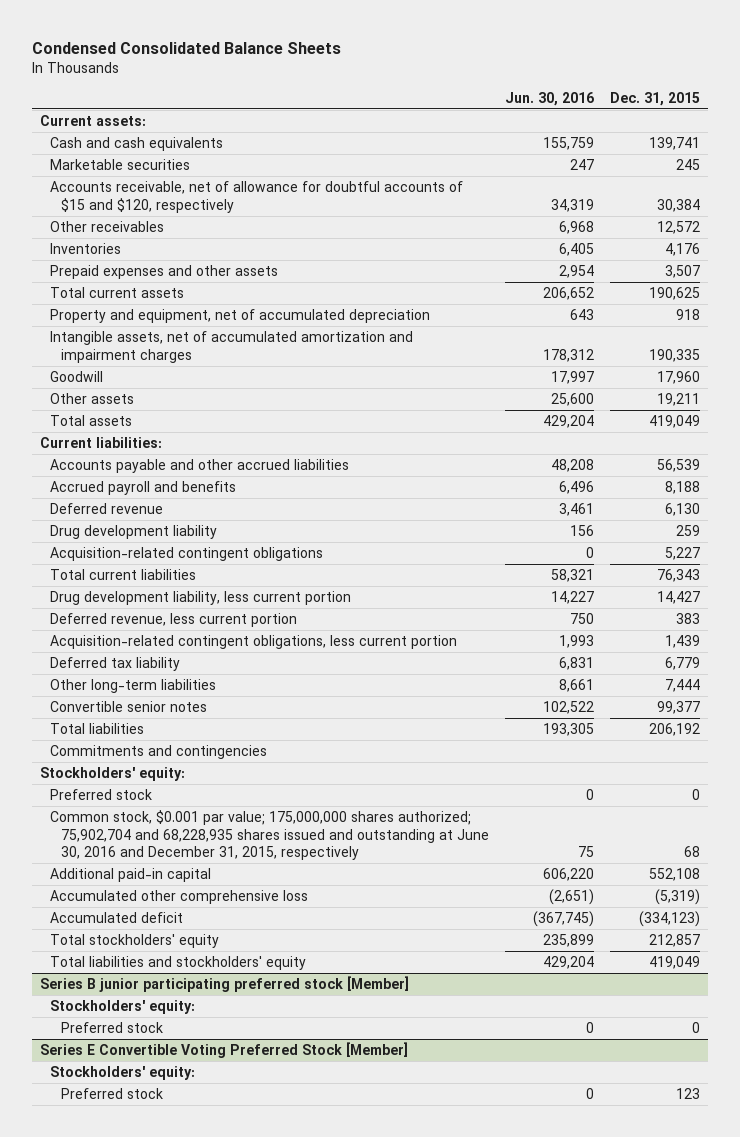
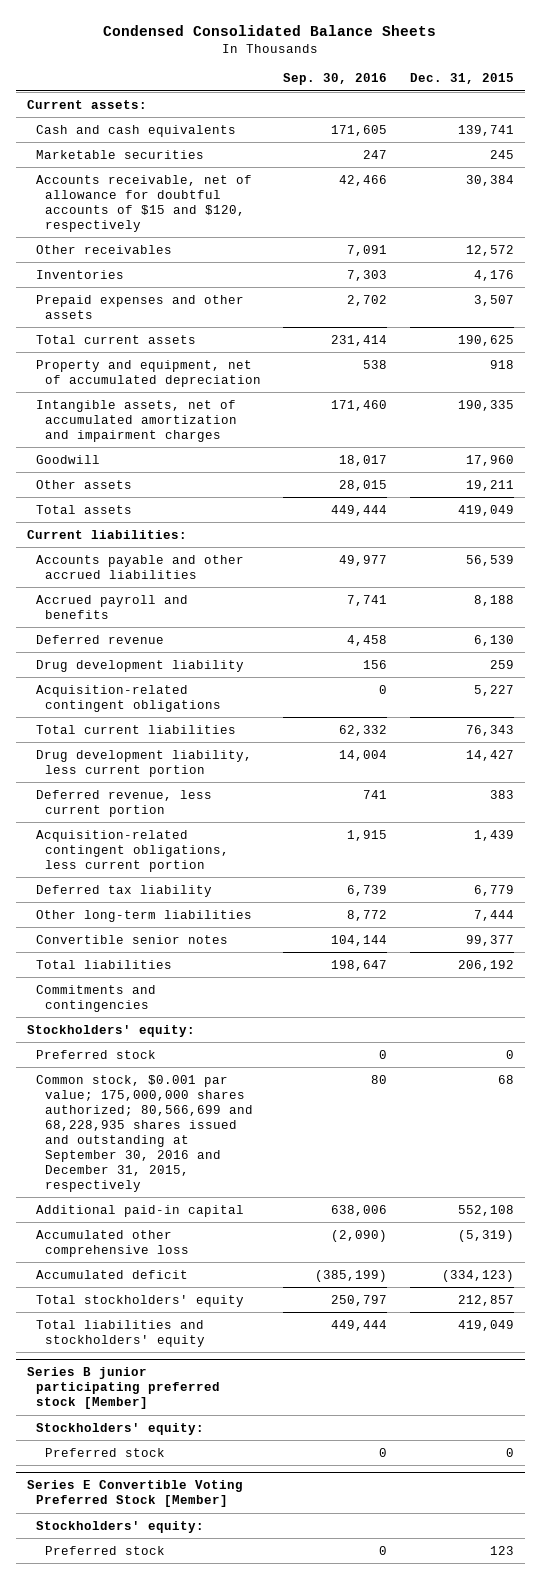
[505,91,595,106] Jun. 30, 2016 -> none
none -> [283,73,388,86] Sep. 30, 2016
[50,809,489,861] Common stock, $0.001 par value; 175,000,000 shares authorized; 75,902,704 and 68,228,935 shares issued and outstanding at June 30, 2016 and December 31, 2015, respectively -> [35,1074,253,1193] Common stock, $0.001 par value; 175,000,000 shares authorized; 80,566,699 and 68,228,935 shares issued and outstanding at September 30, 2016 and December 31, 2015, respectively

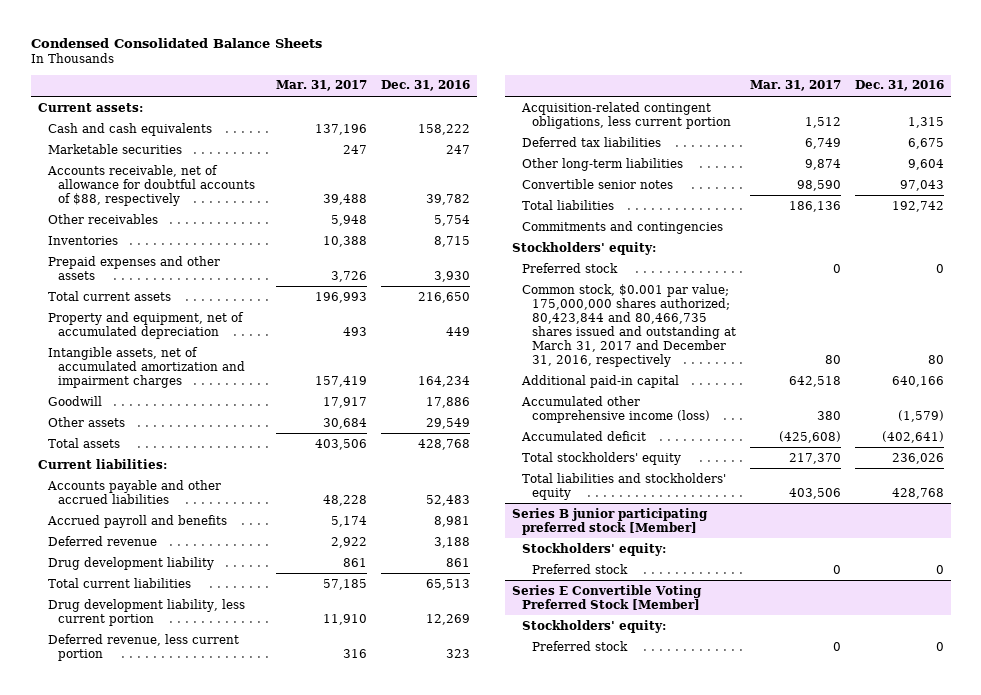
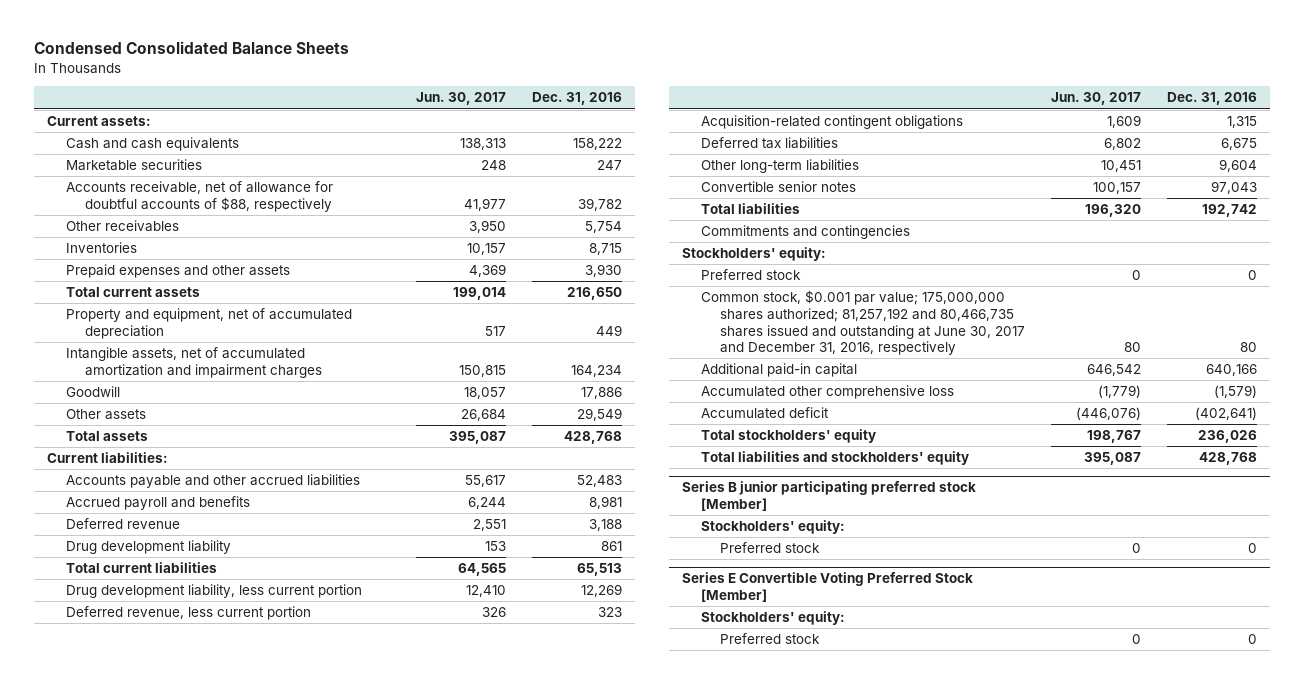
[275,80,367,92] Mar. 31, 2017 -> none
none -> [415,92,506,106] Jun. 30, 2017
[520,101,731,129] Acquisition-related contingent obligations, less current portion -> [701,115,964,130] Acquisition-related contingent obligations
[521,283,736,367] Common stock, $0.001 par value; 175,000,000 shares authorized; 80,423,844 and 80,466,735 shares issued and outstanding at March 31, 2017 and December 31, 2016, respectively -> [701,290,1026,356] Common stock, $0.001 par value; 175,000,000 shares authorized; 81,257,192 and 80,466,735 shares issued and outstanding at June 30, 2017 and December 31, 2016, respectively
[520,395,710,423] Accumulated other comprehensive income (loss) -> [701,385,955,400] Accumulated other comprehensive loss

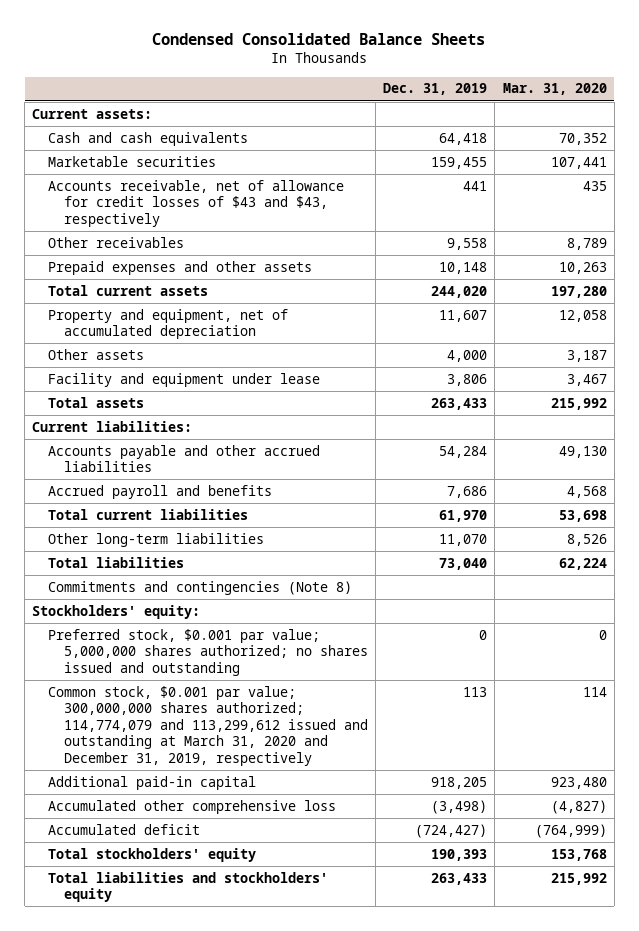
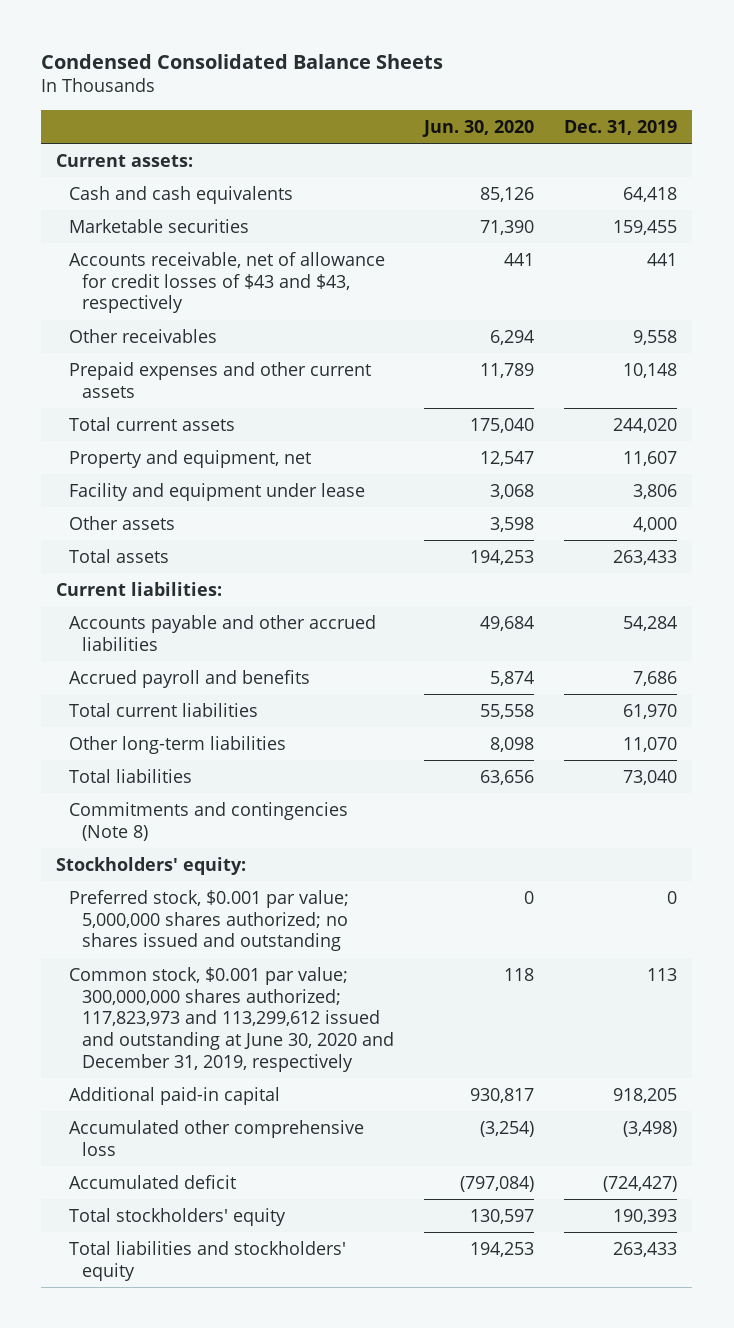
[502,83,607,96] Mar. 31, 2020 -> none
none -> [422,119,535,137] Jun. 30, 2020
[48,260,313,275] Prepaid expenses and other assets -> [69,361,372,398] Prepaid expenses and other current assets
[48,308,289,340] Property and equipment, net of accumulated depreciation -> [69,449,312,468] Property and equipment, net
[48,348,145,360] Other assets -> [69,515,176,530] Other assets
[48,685,369,766] Common stock, $0.001 par value; 300,000,000 shares authorized; 114,774,079 and 113,299,612 issued and outstanding at March 31, 2020 and December 31, 2019, respectively -> [69,966,395,1072] Common stock, $0.001 par value; 300,000,000 shares authorized; 117,823,973 and 113,299,612 issued and outstanding at June 30, 2020 and December 31, 2019, respectively

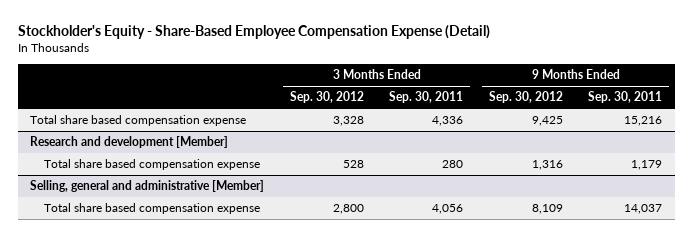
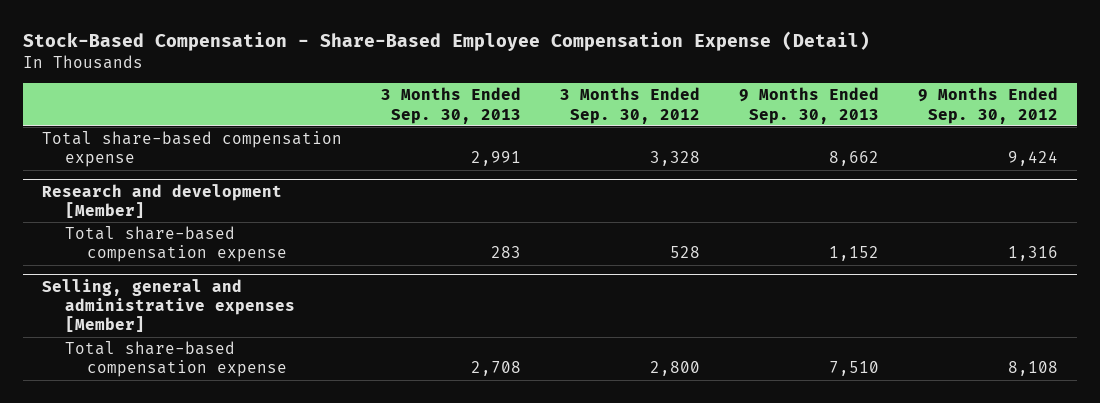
[17,24,490,39] Stockholder's Equity - Share-Based Employee Compensation Expense (Detail) -> [23,31,871,52] Stock-Based Compensation - Share-Based Employee Compensation Expense (Detail)
[389,91,464,104] Sep. 30, 2011 -> none
[588,91,663,104] Sep. 30, 2011 -> none
none -> [381,87,522,124] 3 Months Ended Sep. 30, 2013
none -> [738,87,879,124] 9 Months Ended Sep. 30, 2013
[30,115,247,127] Total share based compensation expense -> [42,131,343,168] Total share-based compensation expense
[531,116,563,127] 9,425 -> [1007,151,1058,167] 9,424
[43,159,260,171] Total share based compensation expense -> [64,226,287,263] Total share-based compensation expense
[30,180,265,193] Selling, general and administrative [Member] -> [42,278,295,333] Selling, general and administrative expenses [Member]
[43,203,260,215] Total share based compensation expense -> [64,341,287,378] Total share-based compensation expense
[531,204,563,215] 8,109 -> [1007,361,1058,377] 8,108

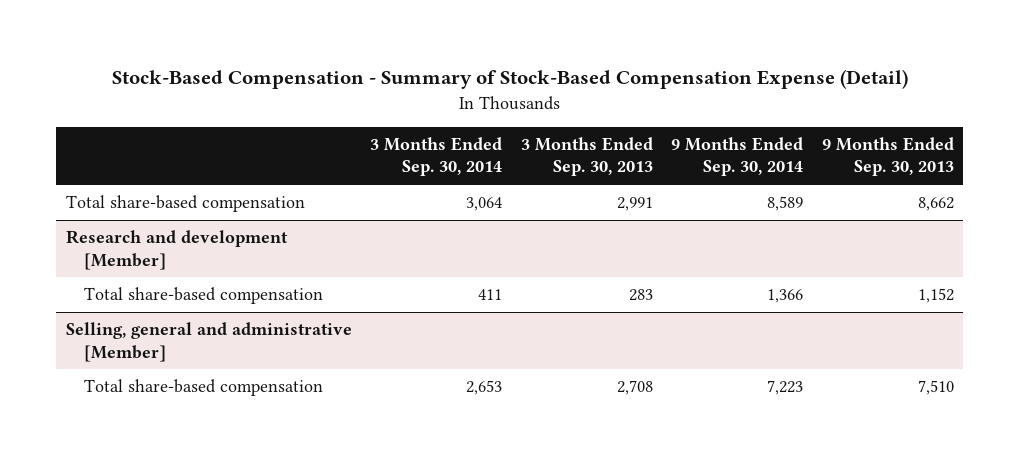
[23,31,871,52] Stock-Based Compensation - Share-Based Employee Compensation Expense (Detail) -> [111,69,908,90] Stock-Based Compensation - Summary of Stock-Based Compensation Expense (Detail)
[560,87,701,124] 3 Months Ended Sep. 30, 2012 -> none
[917,87,1058,124] 9 Months Ended Sep. 30, 2012 -> none
none -> [370,137,503,177] 3 Months Ended Sep. 30, 2014
none -> [671,137,804,177] 9 Months Ended Sep. 30, 2014
[42,131,343,168] Total share-based compensation expense -> [65,195,305,213] Total share-based compensation
[64,226,287,263] Total share-based compensation expense -> [84,287,324,305] Total share-based compensation
[42,278,295,333] Selling, general and administrative expenses [Member] -> [65,322,352,362] Selling, general and administrative [Member]
[64,341,287,378] Total share-based compensation expense -> [84,379,324,397] Total share-based compensation

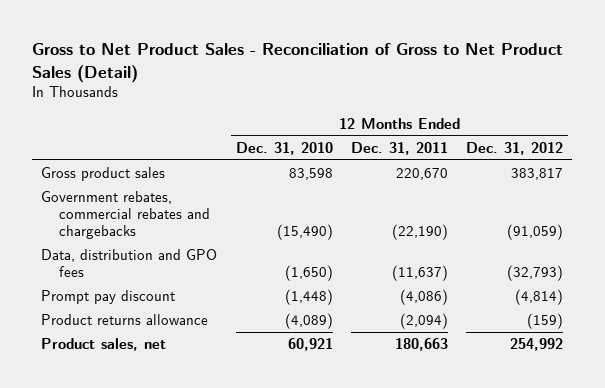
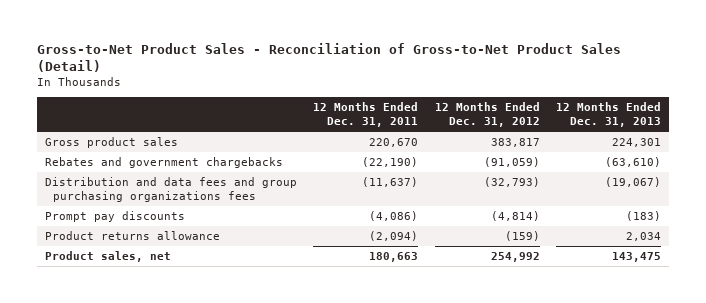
[32,43,564,83] Gross to Net Product Sales - Reconciliation of Gross to Net Product Sales (Detail) -> [36,42,621,73] Gross-to-Net Product Sales - Reconciliation of Gross-to-Net Product Sales (Detail)
[235,141,333,155] Dec. 31, 2010 -> none
none -> [556,102,662,128] 12 Months Ended Dec. 31, 2013
[41,190,211,240] Government rebates, commercial rebates and chargebacks -> [45,156,284,168] Rebates and government chargebacks
[41,248,218,278] Data, distribution and GPO fees -> [45,176,298,203] Distribution and data fees and group purchasing organizations fees
[41,289,176,304] Prompt pay discount -> [45,210,186,222] Prompt pay discounts

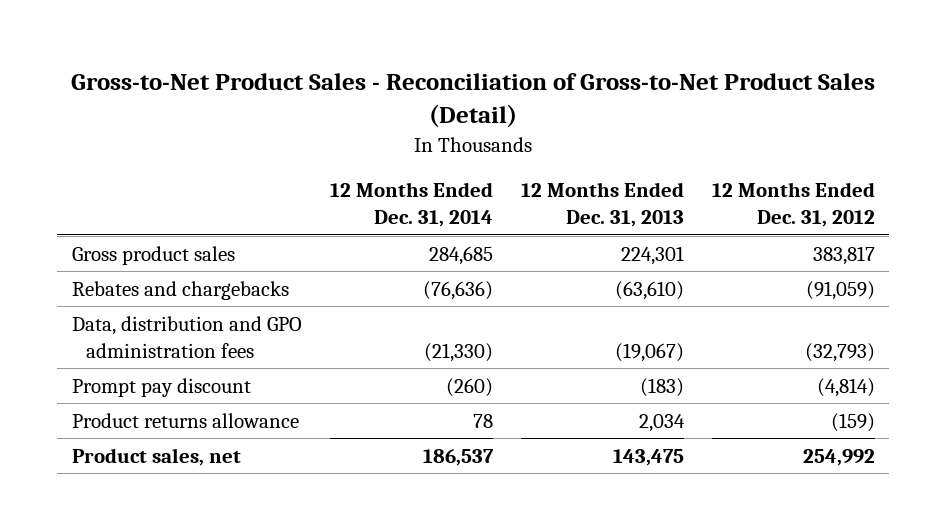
[313,102,419,128] 12 Months Ended Dec. 31, 2011 -> none
none -> [329,182,493,228] 12 Months Ended Dec. 31, 2014
[45,156,284,168] Rebates and government chargebacks -> [71,280,289,300] Rebates and chargebacks
[45,176,298,203] Distribution and data fees and group purchasing organizations fees -> [71,315,302,358] Data, distribution and GPO administration fees
[45,210,186,222] Prompt pay discounts -> [71,377,251,397] Prompt pay discount

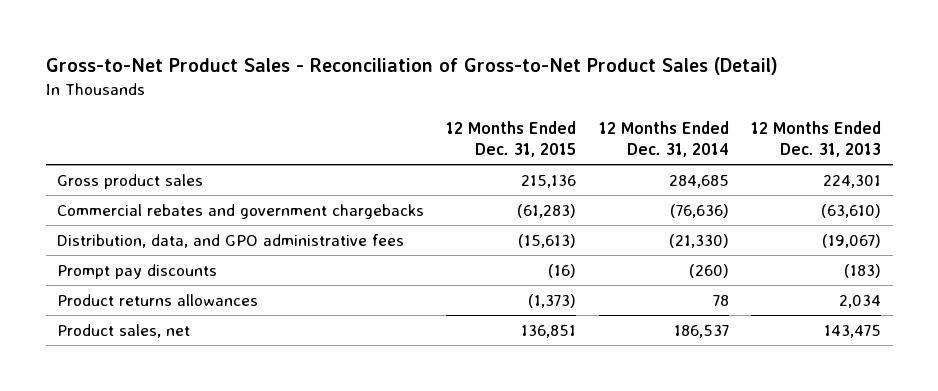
[712,182,876,228] 12 Months Ended Dec. 31, 2012 -> none
none -> [446,120,577,157] 12 Months Ended Dec. 31, 2015
[71,280,289,300] Rebates and chargebacks -> [56,204,424,220] Commercial rebates and government chargebacks
[71,315,302,358] Data, distribution and GPO administration fees -> [56,234,404,249] Distribution, data, and GPO administrative fees
[71,377,251,397] Prompt pay discount -> [56,264,217,280] Prompt pay discounts
[71,412,299,428] Product returns allowance -> [56,294,258,307] Product returns allowances

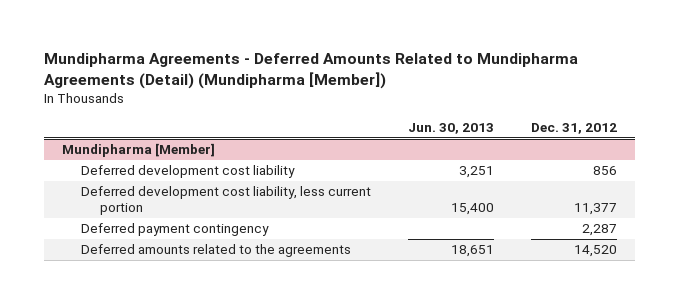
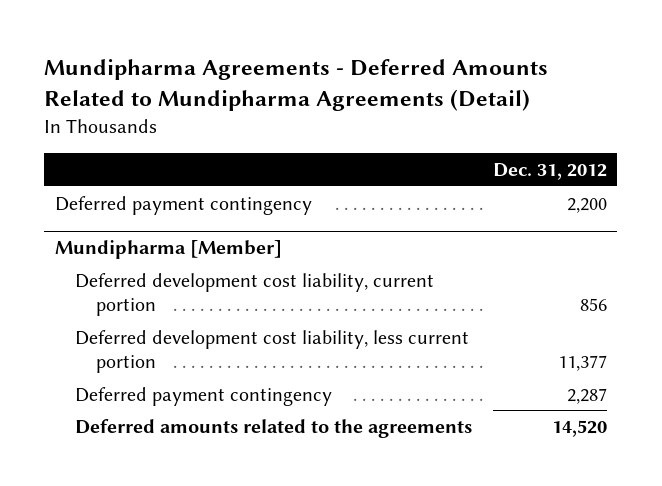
[43,53,578,89] Mundipharma Agreements - Deferred Amounts Related to Mundipharma Agreements (Detail) (Mundipharma [Member]) -> [44,59,549,112] Mundipharma Agreements - Deferred Amounts Related to Mundipharma Agreements (Detail)
[407,122,494,134] Jun. 30, 2013 -> none
none -> [54,195,312,215] Deferred payment contingency
[80,165,295,179] Deferred development cost liability -> [75,272,435,317] Deferred development cost liability, current portion

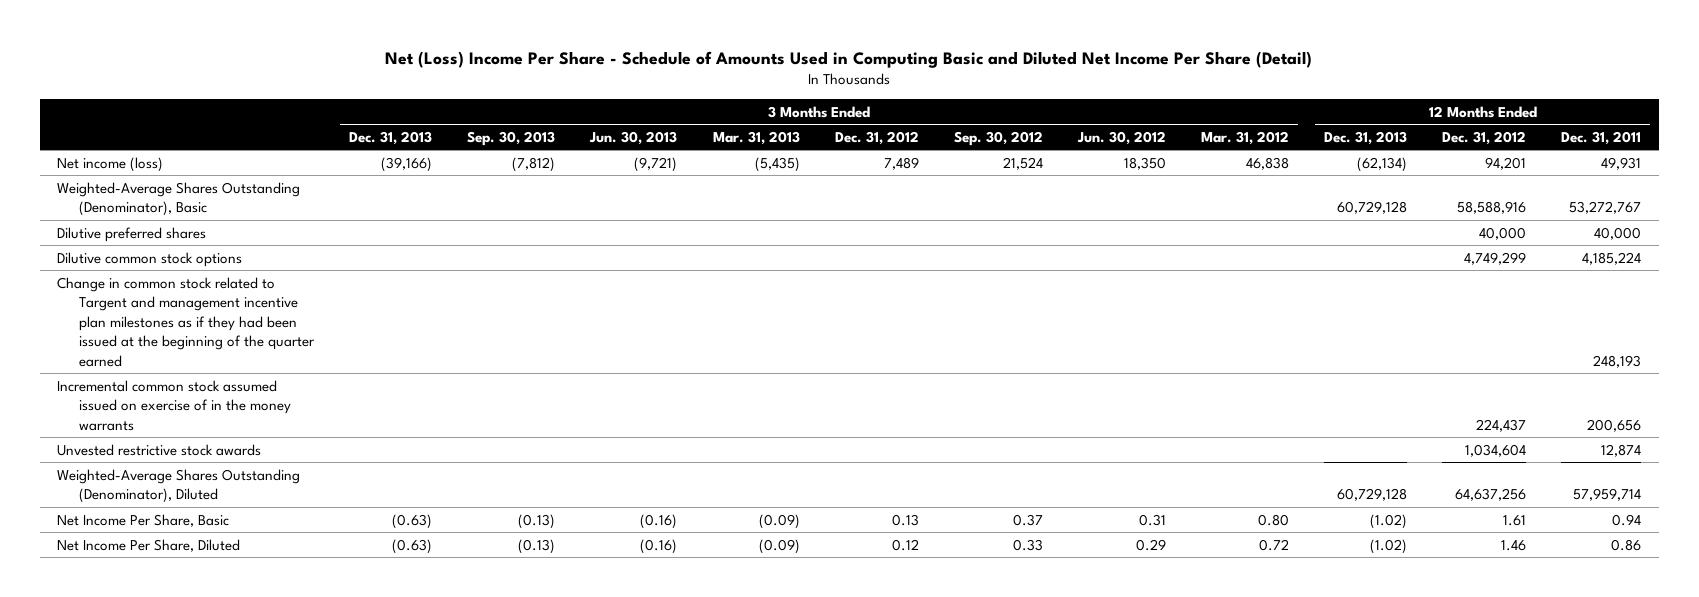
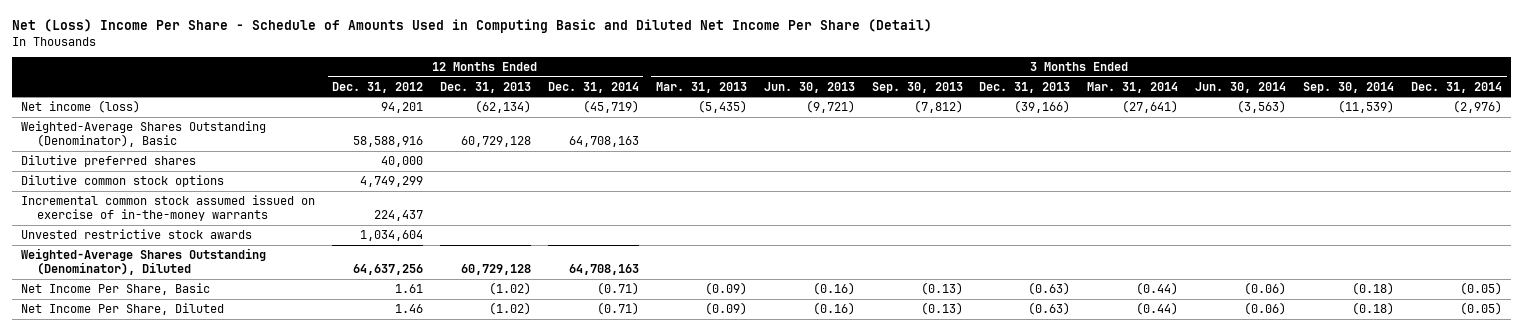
[834,130,919,145] Dec. 31, 2012 -> none
[953,130,1043,146] Sep. 30, 2012 -> none
[1076,130,1166,145] Jun. 30, 2012 -> none
[1200,130,1289,145] Mar. 31, 2012 -> none
[1561,130,1642,145] Dec. 31, 2011 -> none
none -> [547,81,639,93] Dec. 31, 2014
none -> [1087,81,1179,93] Mar. 31, 2014
none -> [1195,81,1287,93] Jun. 30, 2014
none -> [1303,81,1395,93] Sep. 30, 2014
none -> [1411,81,1503,93] Dec. 31, 2014
[57,276,316,367] Change in common stock related to Targent and management incentive plan milestones as if they had been issued at the beginning of the quarter earned -> none
[57,379,292,431] Incremental common stock assumed issued on exercise of in the money warrants -> [20,194,315,222] Incremental common stock assumed issued on exercise of in-the-money warrants

